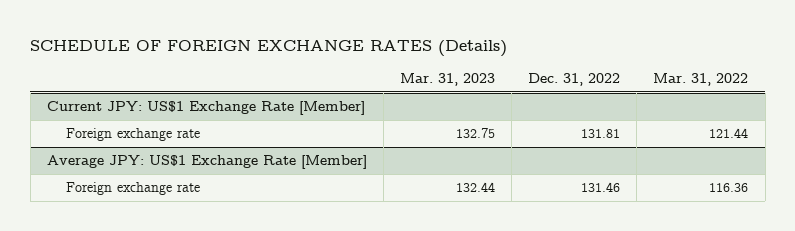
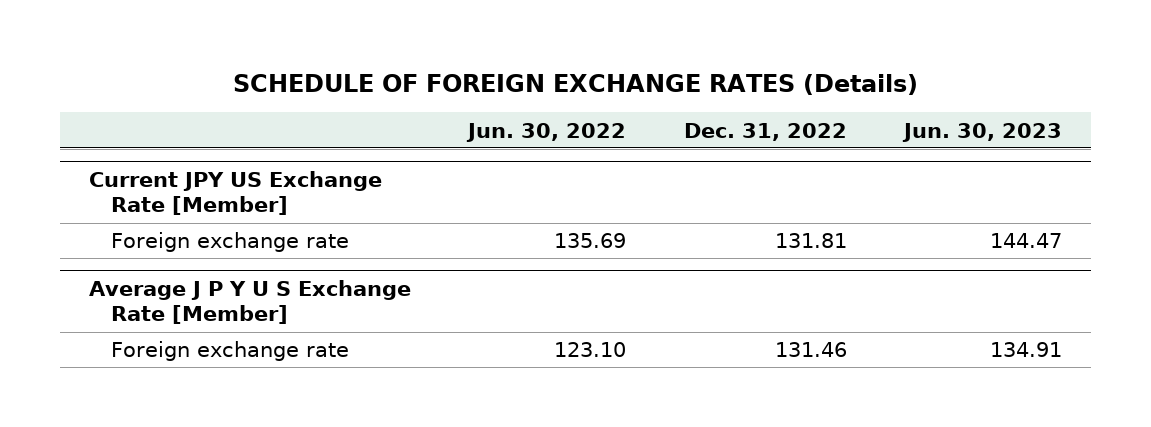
[400,73,496,87] Mar. 31, 2023 -> none
[653,73,749,87] Mar. 31, 2022 -> none
none -> [466,122,627,142] Jun. 30, 2022
none -> [901,122,1062,142] Jun. 30, 2023
[46,100,365,115] Current JPY: US$1 Exchange Rate [Member] -> [88,170,382,216] Current JPY US Exchange Rate [Member]
[46,154,367,169] Average JPY: US$1 Exchange Rate [Member] -> [88,279,411,325] Average J P Y U S Exchange Rate [Member]

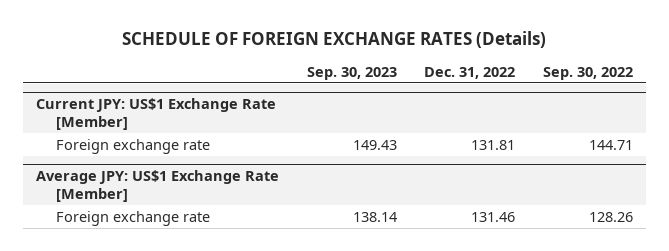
[466,122,627,142] Jun. 30, 2022 -> none
[901,122,1062,142] Jun. 30, 2023 -> none
none -> [306,66,397,80] Sep. 30, 2023
none -> [542,66,633,80] Sep. 30, 2022
[88,170,382,216] Current JPY US Exchange Rate [Member] -> [36,98,277,130] Current JPY: US$1 Exchange Rate [Member]
[88,279,411,325] Average J P Y U S Exchange Rate [Member] -> [36,170,280,202] Average JPY: US$1 Exchange Rate [Member]

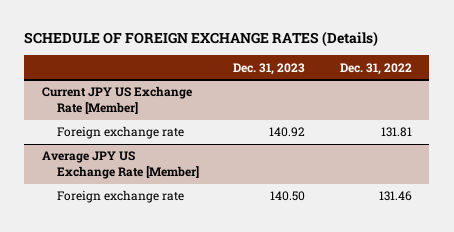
[306,66,397,80] Sep. 30, 2023 -> none
[542,66,633,80] Sep. 30, 2022 -> none
none -> [233,62,306,75] Dec. 31, 2023
[36,98,277,130] Current JPY: US$1 Exchange Rate [Member] -> [41,86,192,114] Current JPY US Exchange Rate [Member]
[36,170,280,202] Average JPY: US$1 Exchange Rate [Member] -> [41,151,199,179] Average JPY US Exchange Rate [Member]

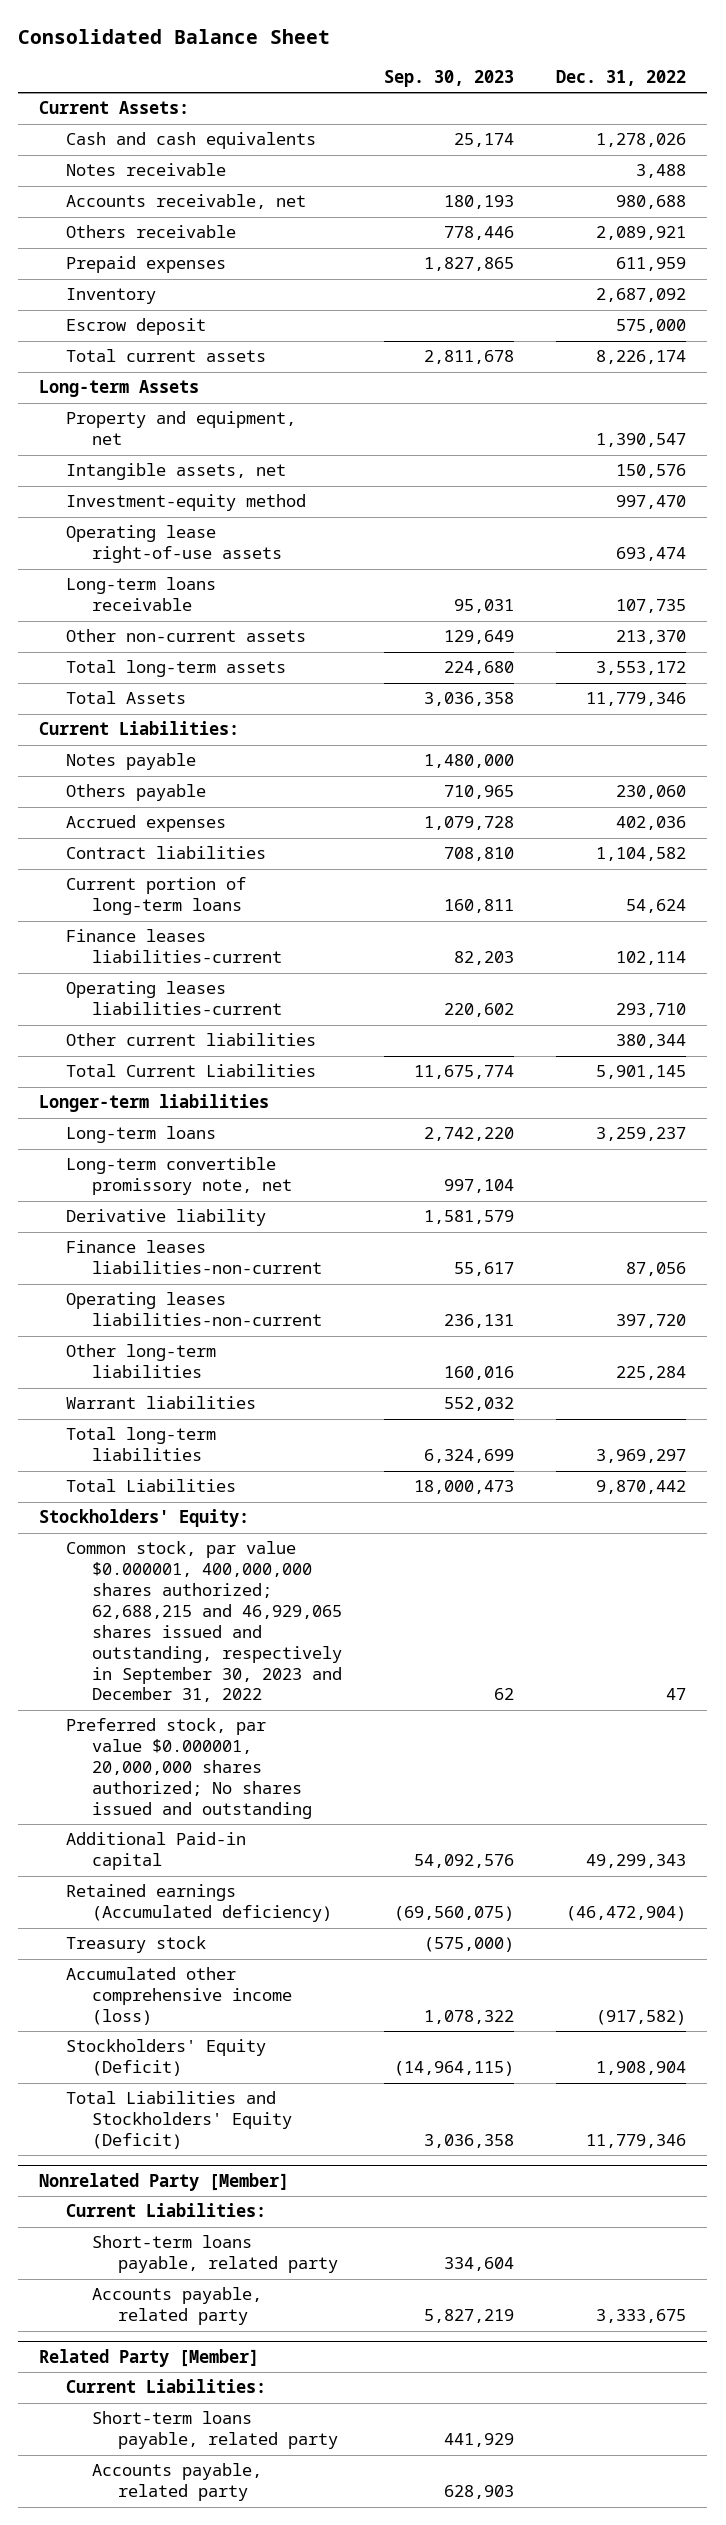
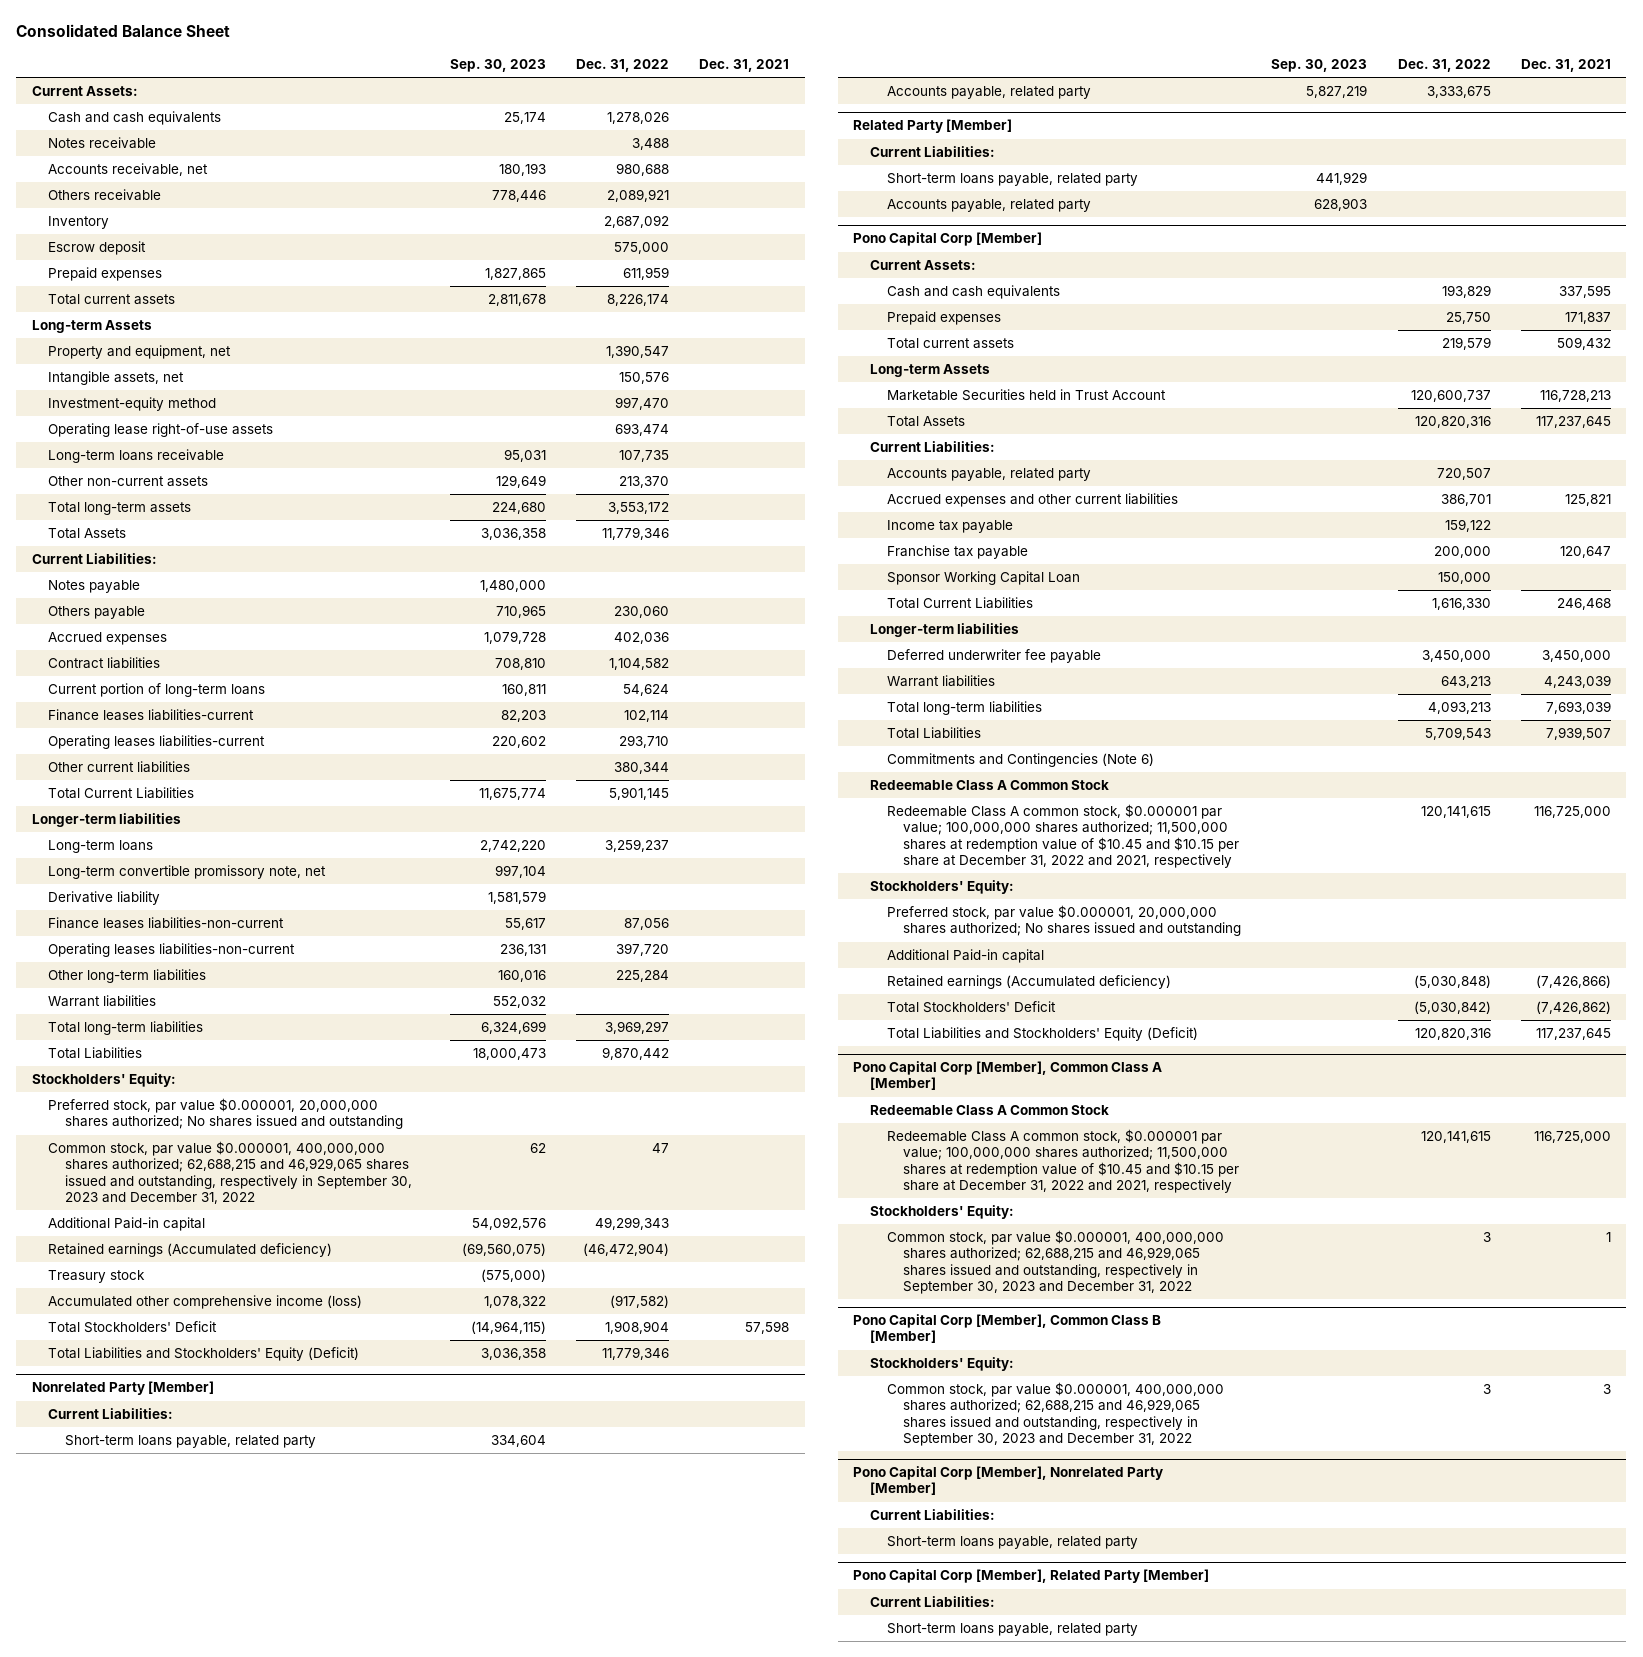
none -> [699,58,790,72] Dec. 31, 2021
[65,256,226,274] Prepaid expenses -> [48,267,163,282] Prepaid expenses
[65,1541,342,1703] Common stock, par value $0.000001, 400,000,000 shares authorized; 62,688,215 and 46,929,065 shares issued and outstanding, respectively in September 30, 2023 and December 31, 2022 -> [48,1141,413,1204] Common stock, par value $0.000001, 400,000,000 shares authorized; 62,688,215 and 46,929,065 shares issued and outstanding, respectively in September 30, 2023 and December 31, 2022
[65,2039,266,2077] Stockholders' Equity (Deficit) -> [48,1321,218,1334] Total Stockholders' Deficit
none -> [853,232,1043,247] Pono Capital Corp [Member]
none -> [869,260,976,271] Current Assets:
none -> [886,285,1060,300] Cash and cash equivalents
none -> [886,311,1001,326] Prepaid expenses
none -> [886,338,1014,350] Total current assets
none -> [869,364,990,378] Long-term Assets
none -> [886,389,1166,402] Marketable Securities held in Trust Account
none -> [886,416,965,428] Total Assets
none -> [869,441,995,453] Current Liabilities:
none -> [886,468,1091,482] Accounts payable, related party
none -> [886,493,1178,508] Accrued expenses and other current liabilities
none -> [886,520,1013,534] Income tax payable
none -> [886,545,1028,560] Franchise tax payable
none -> [886,571,1080,586] Sponsor Working Capital Loan
none -> [886,597,1033,610] Total Current Liabilities
none -> [869,623,1019,638] Longer-term liabilities
none -> [886,649,1101,664] Deferred underwriter fee payable
none -> [886,675,995,688] Warrant liabilities
none -> [886,701,1042,716] Total long-term liabilities
none -> [886,727,981,740] Total Liabilities
none -> [886,753,1154,768] Commitments and Contingencies (Note 6)
none -> [869,780,1109,791] Redeemable Class A Common Stock
none -> [886,804,1240,868] Redeemable Class A common stock, $0.000001 par value; 100,000,000 shares authorized; 11,500,000 shares at redemption value of $10.45 and $10.15 per share at December 31, 2022 and 2021, respectively
none -> [869,880,1014,895] Stockholders' Equity:
none -> [886,905,1242,937] Preferred stock, par value $0.000001, 20,000,000 shares authorized; No shares issued and outstanding
none -> [886,949,1044,964] Additional Paid-in capital
none -> [886,975,1171,990] Retained earnings (Accumulated deficiency)
none -> [886,1001,1056,1014] Total Stockholders' Deficit
none -> [886,1027,1198,1042] Total Liabilities and Stockholders' Equity (Deficit)
none -> [853,1061,1163,1091] Pono Capital Corp [Member], Common Class A [Member]
none -> [869,1105,1109,1116] Redeemable Class A Common Stock
none -> [886,1129,1240,1193] Redeemable Class A common stock, $0.000001 par value; 100,000,000 shares authorized; 11,500,000 shares at redemption value of $10.45 and $10.15 per share at December 31, 2022 and 2021, respectively
none -> [869,1205,1014,1220] Stockholders' Equity:
none -> [886,1230,1224,1294] Common stock, par value $0.000001, 400,000,000 shares authorized; 62,688,215 and 46,929,065 shares issued and outstanding, respectively in September 30, 2023 and December 31, 2022
none -> [853,1314,1162,1344] Pono Capital Corp [Member], Common Class B [Member]
none -> [869,1357,1014,1372] Stockholders' Equity:
none -> [886,1382,1224,1446] Common stock, par value $0.000001, 400,000,000 shares authorized; 62,688,215 and 46,929,065 shares issued and outstanding, respectively in September 30, 2023 and December 31, 2022
none -> [853,1466,1164,1496] Pono Capital Corp [Member], Nonrelated Party [Member]
none -> [869,1509,995,1521] Current Liabilities:
none -> [886,1536,1138,1550] Short-term loans payable, related party
none -> [853,1569,1210,1584] Pono Capital Corp [Member], Related Party [Member]
none -> [869,1596,995,1608] Current Liabilities:
none -> [886,1623,1138,1637] Short-term loans payable, related party

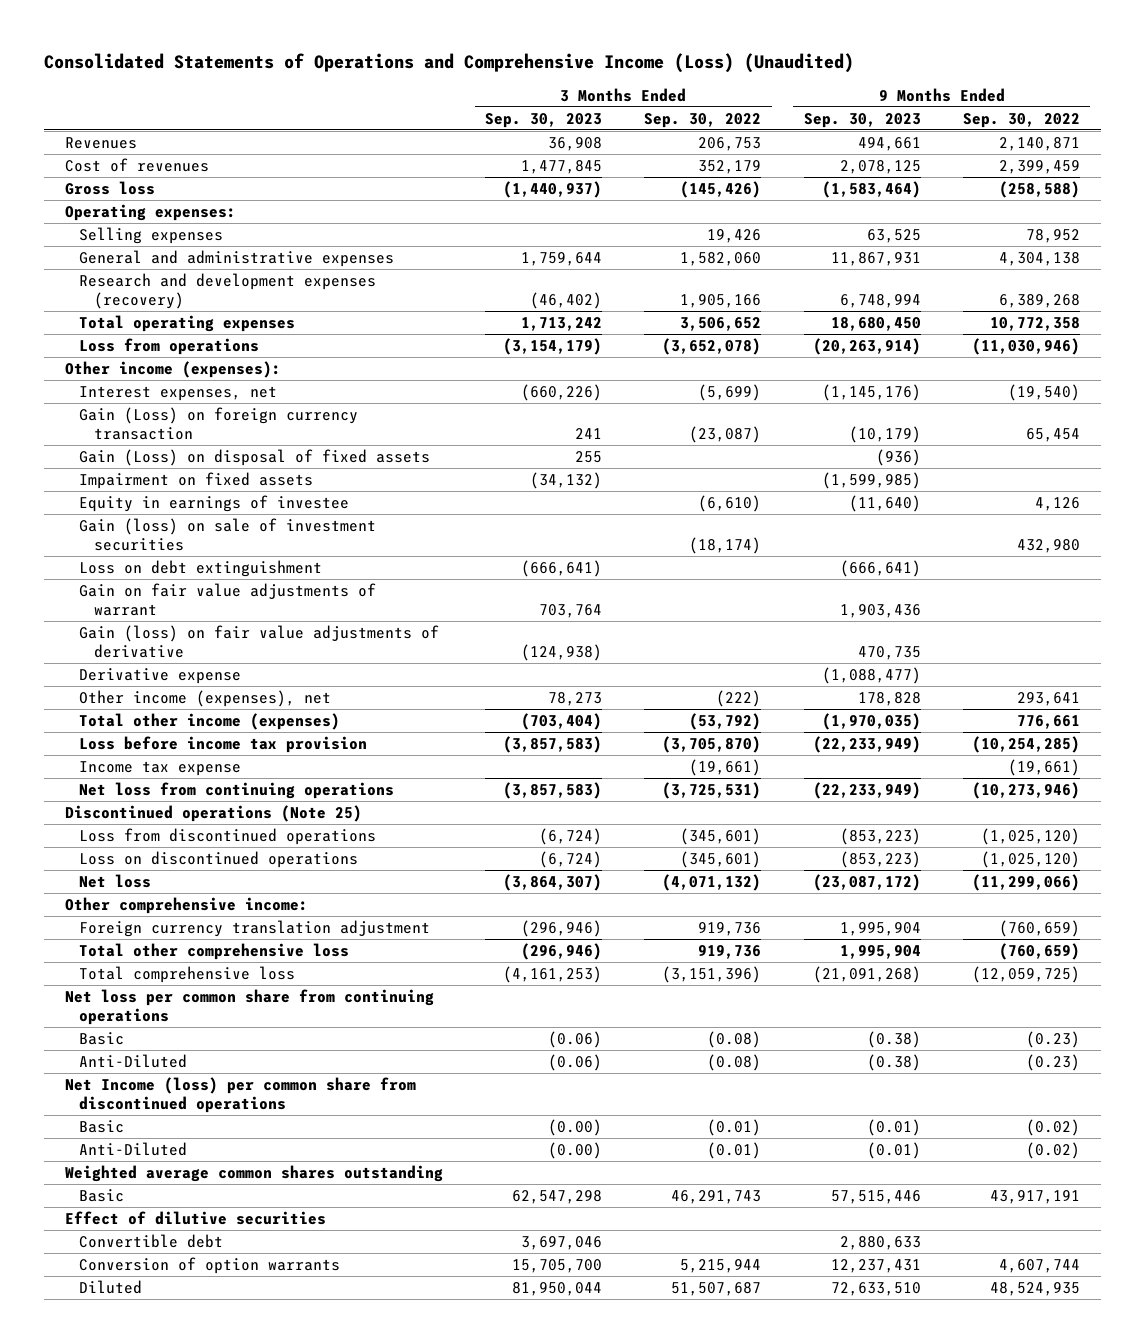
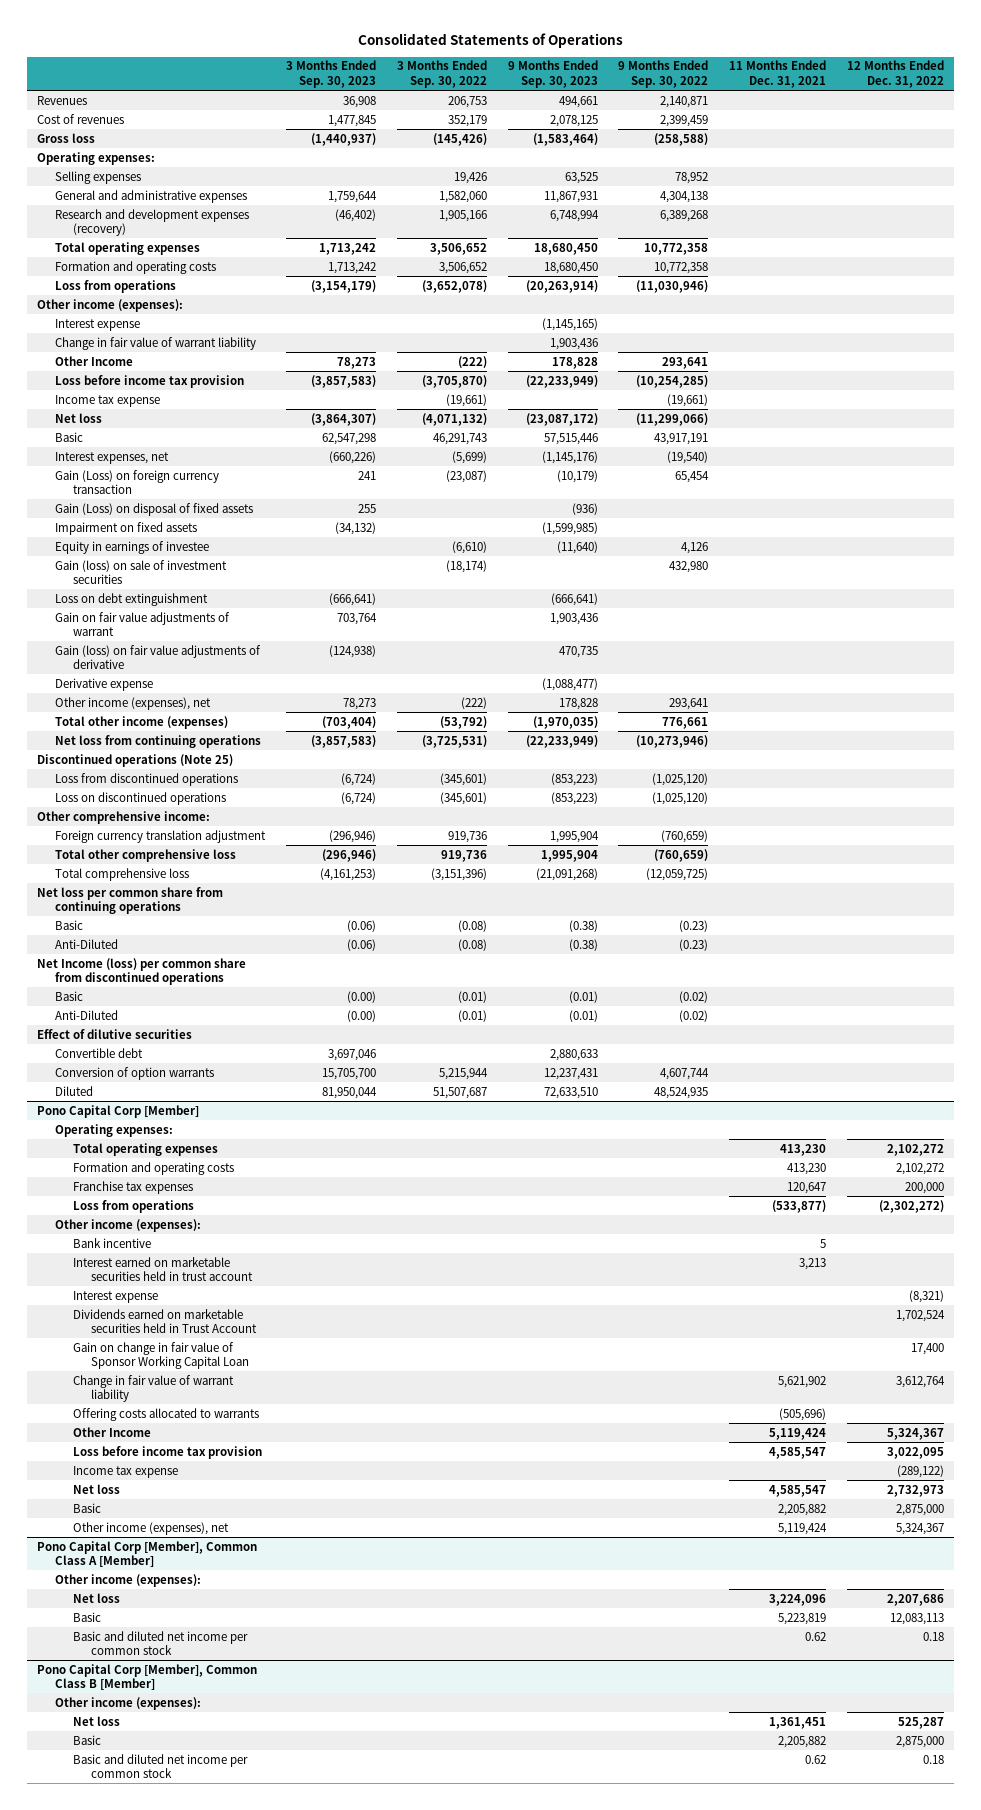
[43,53,854,74] Consolidated Statements of Operations and Comprehensive Income (Loss) (Unaudited) -> [357,33,623,49] Consolidated Statements of Operations
none -> [729,60,827,89] 11 Months Ended Dec. 31, 2021
none -> [846,60,944,89] 12 Months Ended Dec. 31, 2022
none -> [55,260,217,274] Formation and operating costs
none -> [55,318,141,331] Interest expense
none -> [55,336,257,350] Change in fair value of warrant liability
none -> [55,355,134,366] Other Income
[79,735,368,753] Loss before income tax provision -> [55,374,245,388] Loss before income tax provision
[79,760,242,776] Income tax expense -> [55,394,161,407] Income tax expense
[79,873,152,888] Net loss -> [55,412,103,423] Net loss
[79,1188,125,1202] Basic -> [55,431,84,442] Basic
[65,1164,444,1182] Weighted average common shares outstanding -> none
none -> [37,1104,200,1118] Pono Capital Corp [Member]
none -> [55,1123,174,1137] Operating expenses:
none -> [73,1142,219,1156] Total operating expenses
none -> [73,1161,235,1175] Formation and operating costs
none -> [73,1180,194,1194] Franchise tax expenses
none -> [73,1199,195,1213] Loss from operations
none -> [55,1218,202,1232] Other income (expenses):
none -> [73,1237,152,1248] Bank incentive
none -> [73,1256,254,1282] Interest earned on marketable securities held in trust account
none -> [73,1290,159,1303] Interest expense
none -> [73,1308,258,1334] Dividends earned on marketable securities held in Trust Account
none -> [73,1341,250,1370] Gain on change in fair value of Sponsor Working Capital Loan
none -> [73,1374,235,1403] Change in fair value of warrant liability
none -> [73,1407,260,1421] Offering costs allocated to warrants
none -> [73,1426,152,1437] Other Income
none -> [73,1445,263,1459] Loss before income tax provision
none -> [73,1465,179,1478] Income tax expense
none -> [73,1483,121,1494] Net loss
none -> [73,1502,102,1513] Basic
none -> [73,1521,230,1535] Other income (expenses), net
none -> [37,1540,258,1568] Pono Capital Corp [Member], Common Class A [Member]
none -> [55,1573,202,1587] Other income (expenses):
none -> [73,1592,121,1603] Net loss
none -> [73,1611,102,1622] Basic
none -> [73,1630,249,1656] Basic and diluted net income per common stock
none -> [37,1663,258,1691] Pono Capital Corp [Member], Common Class B [Member]
none -> [55,1696,202,1710] Other income (expenses):
none -> [73,1715,121,1726] Net loss
none -> [73,1734,102,1745] Basic
none -> [73,1753,249,1779] Basic and diluted net income per common stock

